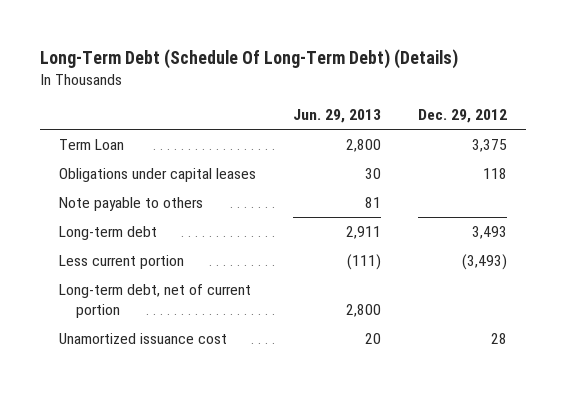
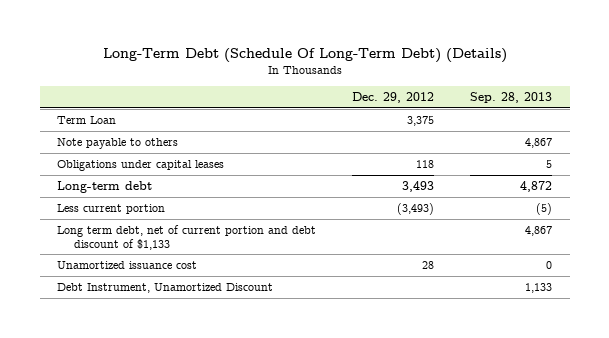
[293,109,382,124] Jun. 29, 2013 -> none
none -> [469,92,552,104] Sep. 28, 2013
[58,167,256,182] Obligations under capital leases -> [57,159,225,171] Obligations under capital leases
[58,283,251,318] Long-term debt, net of current portion -> [57,224,317,250] Long term debt, net of current portion and debt discount of $1,133
none -> [57,282,274,293] Debt Instrument, Unamortized Discount

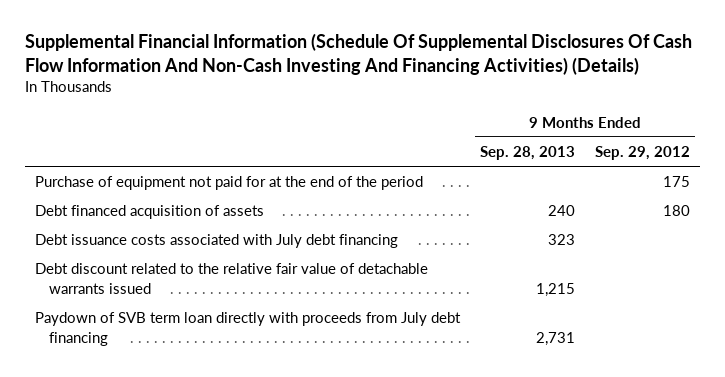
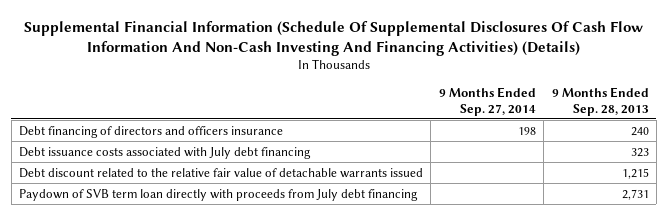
[594,146,690,161] Sep. 29, 2012 -> none
none -> [438,87,536,116] 9 Months Ended Sep. 27, 2014
[34,176,423,191] Purchase of equipment not paid for at the end of the period -> none
[34,205,264,220] Debt financed acquisition of assets -> [19,125,284,138] Debt financing of directors and officers insurance

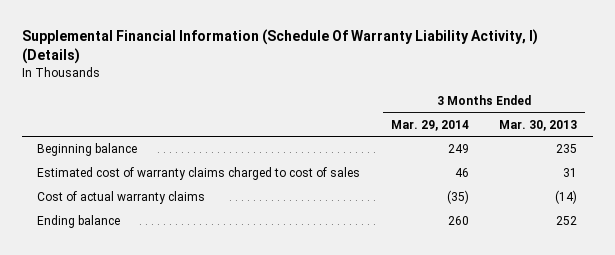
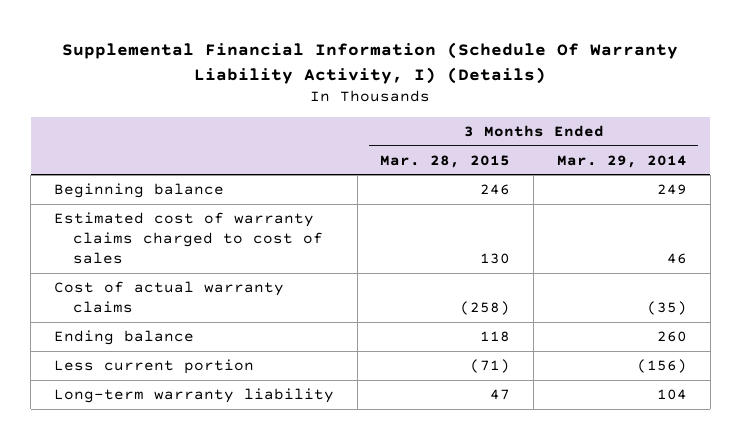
[499,119,578,131] Mar. 30, 2013 -> none
none -> [380,154,511,168] Mar. 28, 2015
none -> [54,359,255,375] Less current portion
none -> [54,388,335,404] Long-term warranty liability

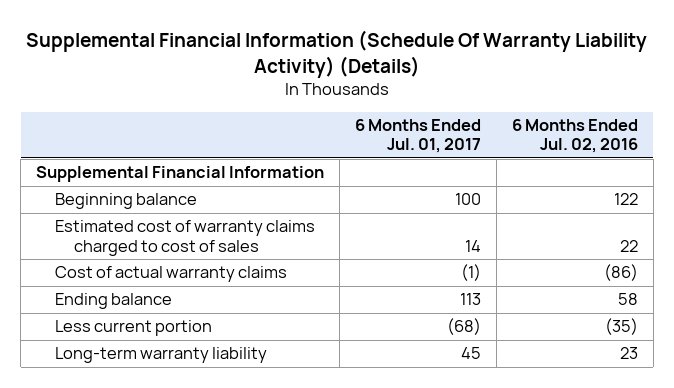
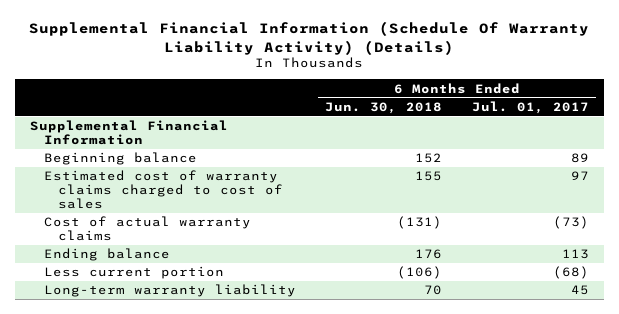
[511,119,638,154] 6 Months Ended Jul. 02, 2016 -> none
none -> [325,101,443,114] Jun. 30, 2018
[455,193,482,206] 100 -> [570,153,589,164] 89
[465,239,482,252] 14 -> [570,171,589,181] 97
[461,264,482,282] (1) -> [552,216,589,230] (73)

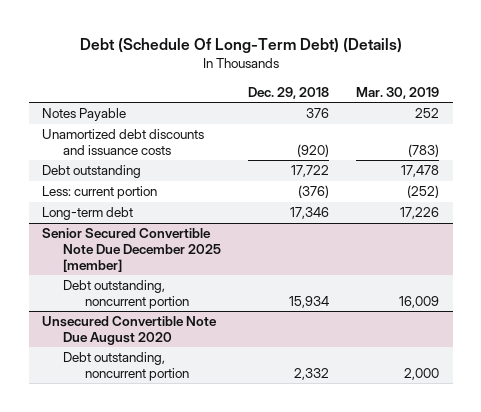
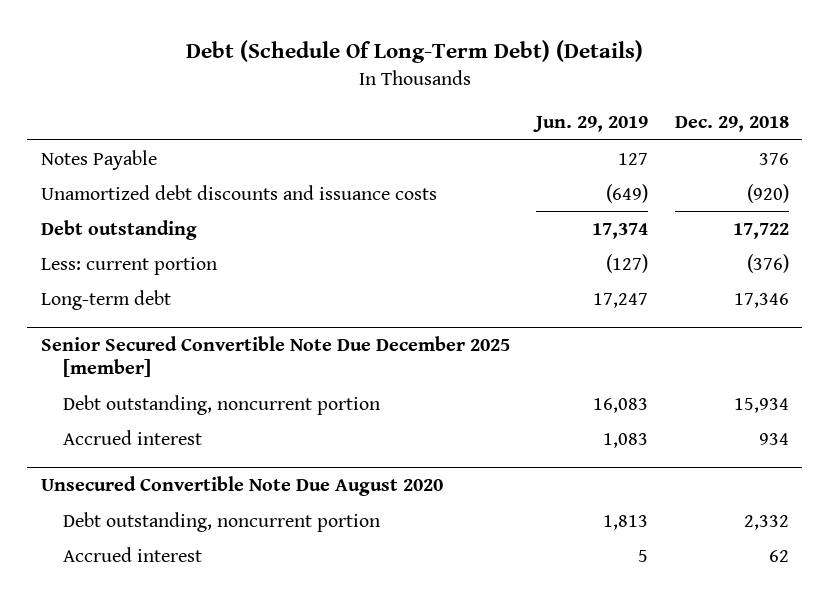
[356,86,440,99] Mar. 30, 2019 -> none
none -> [533,116,649,133] Jun. 29, 2019
none -> [63,429,203,445] Accrued interest
none -> [63,546,203,562] Accrued interest

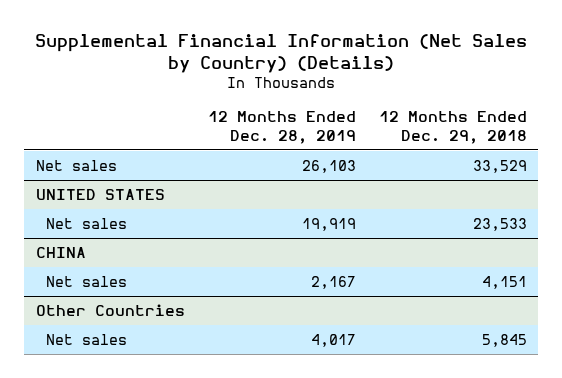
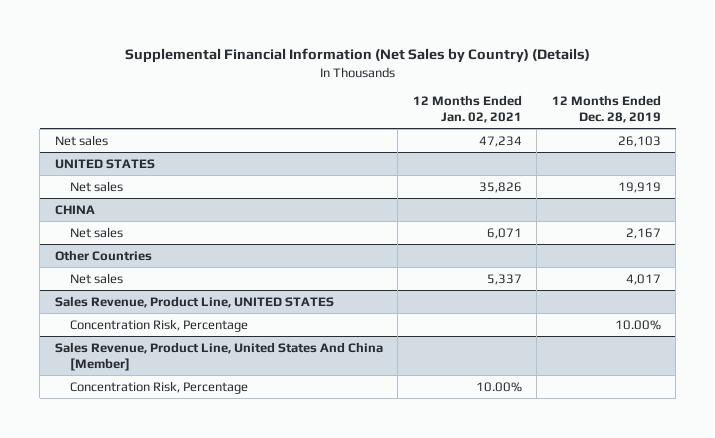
[378,111,527,144] 12 Months Ended Dec. 29, 2018 -> none
none -> [412,95,522,124] 12 Months Ended Jan. 02, 2021
none -> [54,295,334,308] Sales Revenue, Product Line, UNITED STATES
none -> [70,318,249,332] Concentration Risk, Percentage
none -> [54,341,383,371] Sales Revenue, Product Line, United States And China [Member]
none -> [70,380,249,394] Concentration Risk, Percentage

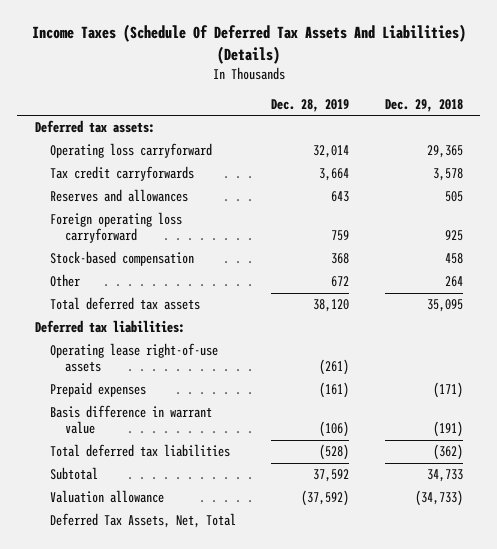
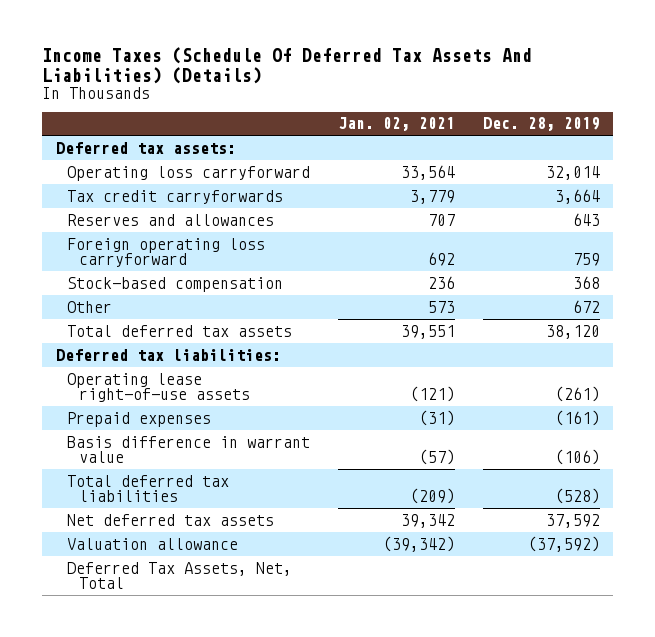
[384,98,463,112] Dec. 29, 2018 -> none
none -> [337,117,455,132] Jan. 02, 2021
[49,467,98,481] Subtotal -> [67,513,275,526] Net deferred tax assets

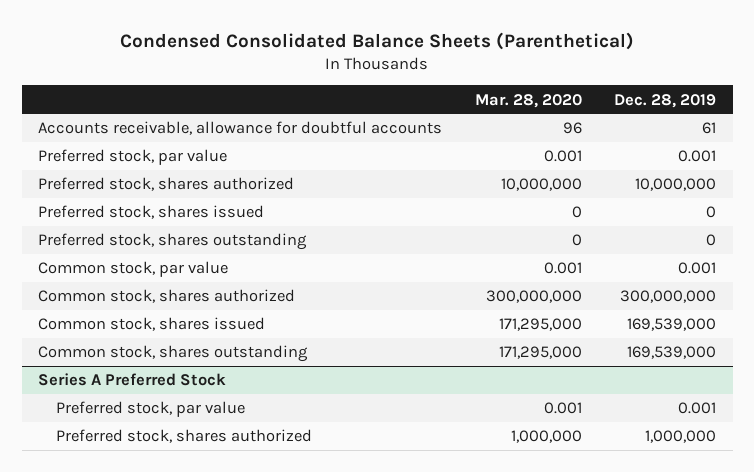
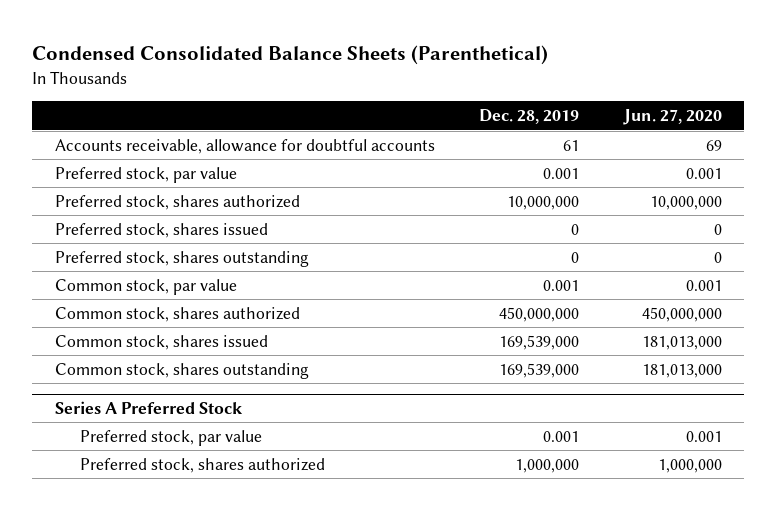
[474,93,582,108] Mar. 28, 2020 -> none
none -> [622,109,722,126] Jun. 27, 2020
[620,290,717,304] 300,000,000 -> [499,306,580,322] 450,000,000

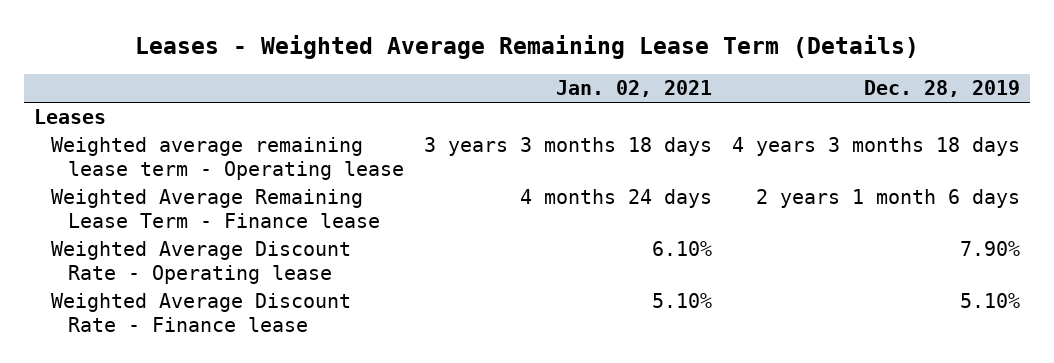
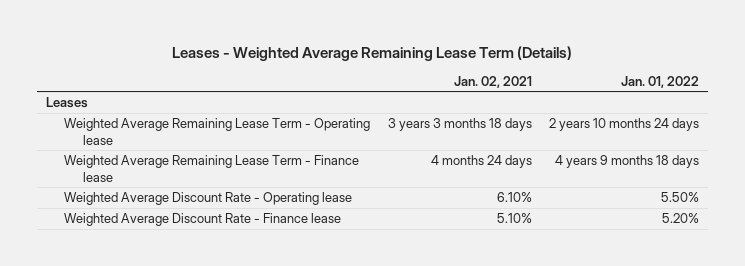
[864,80,1021,98] Dec. 28, 2019 -> none
none -> [621,75,700,88] Jan. 01, 2022
[50,137,404,180] Weighted average remaining lease term - Operating lease -> [64,118,371,145] Weighted Average Remaining Lease Term - Operating lease

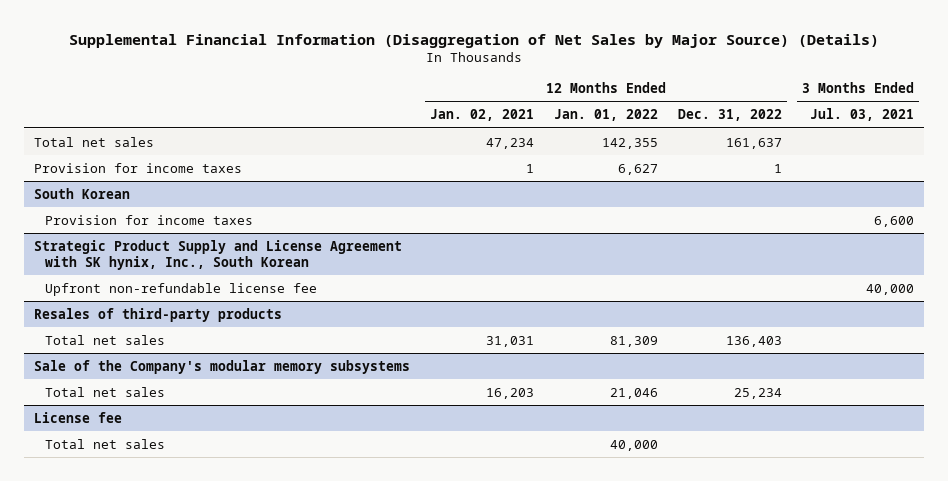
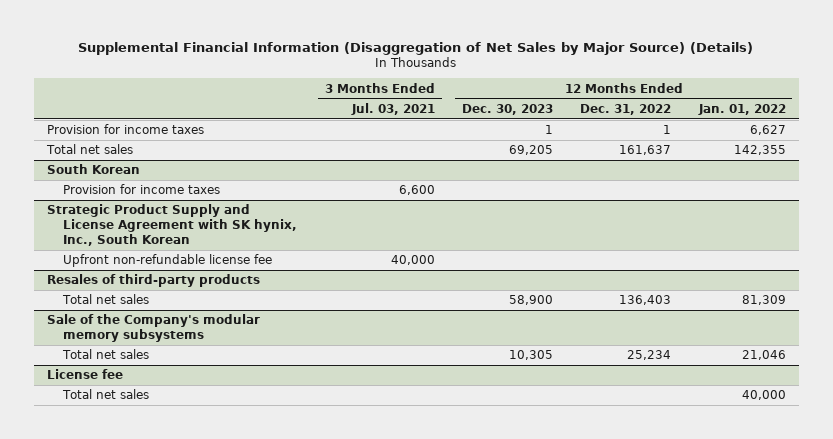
[430,109,535,122] Jan. 02, 2021 -> none
none -> [462,104,554,116] Dec. 30, 2023
[34,136,155,147] Total net sales -> [46,144,134,155] Total net sales

